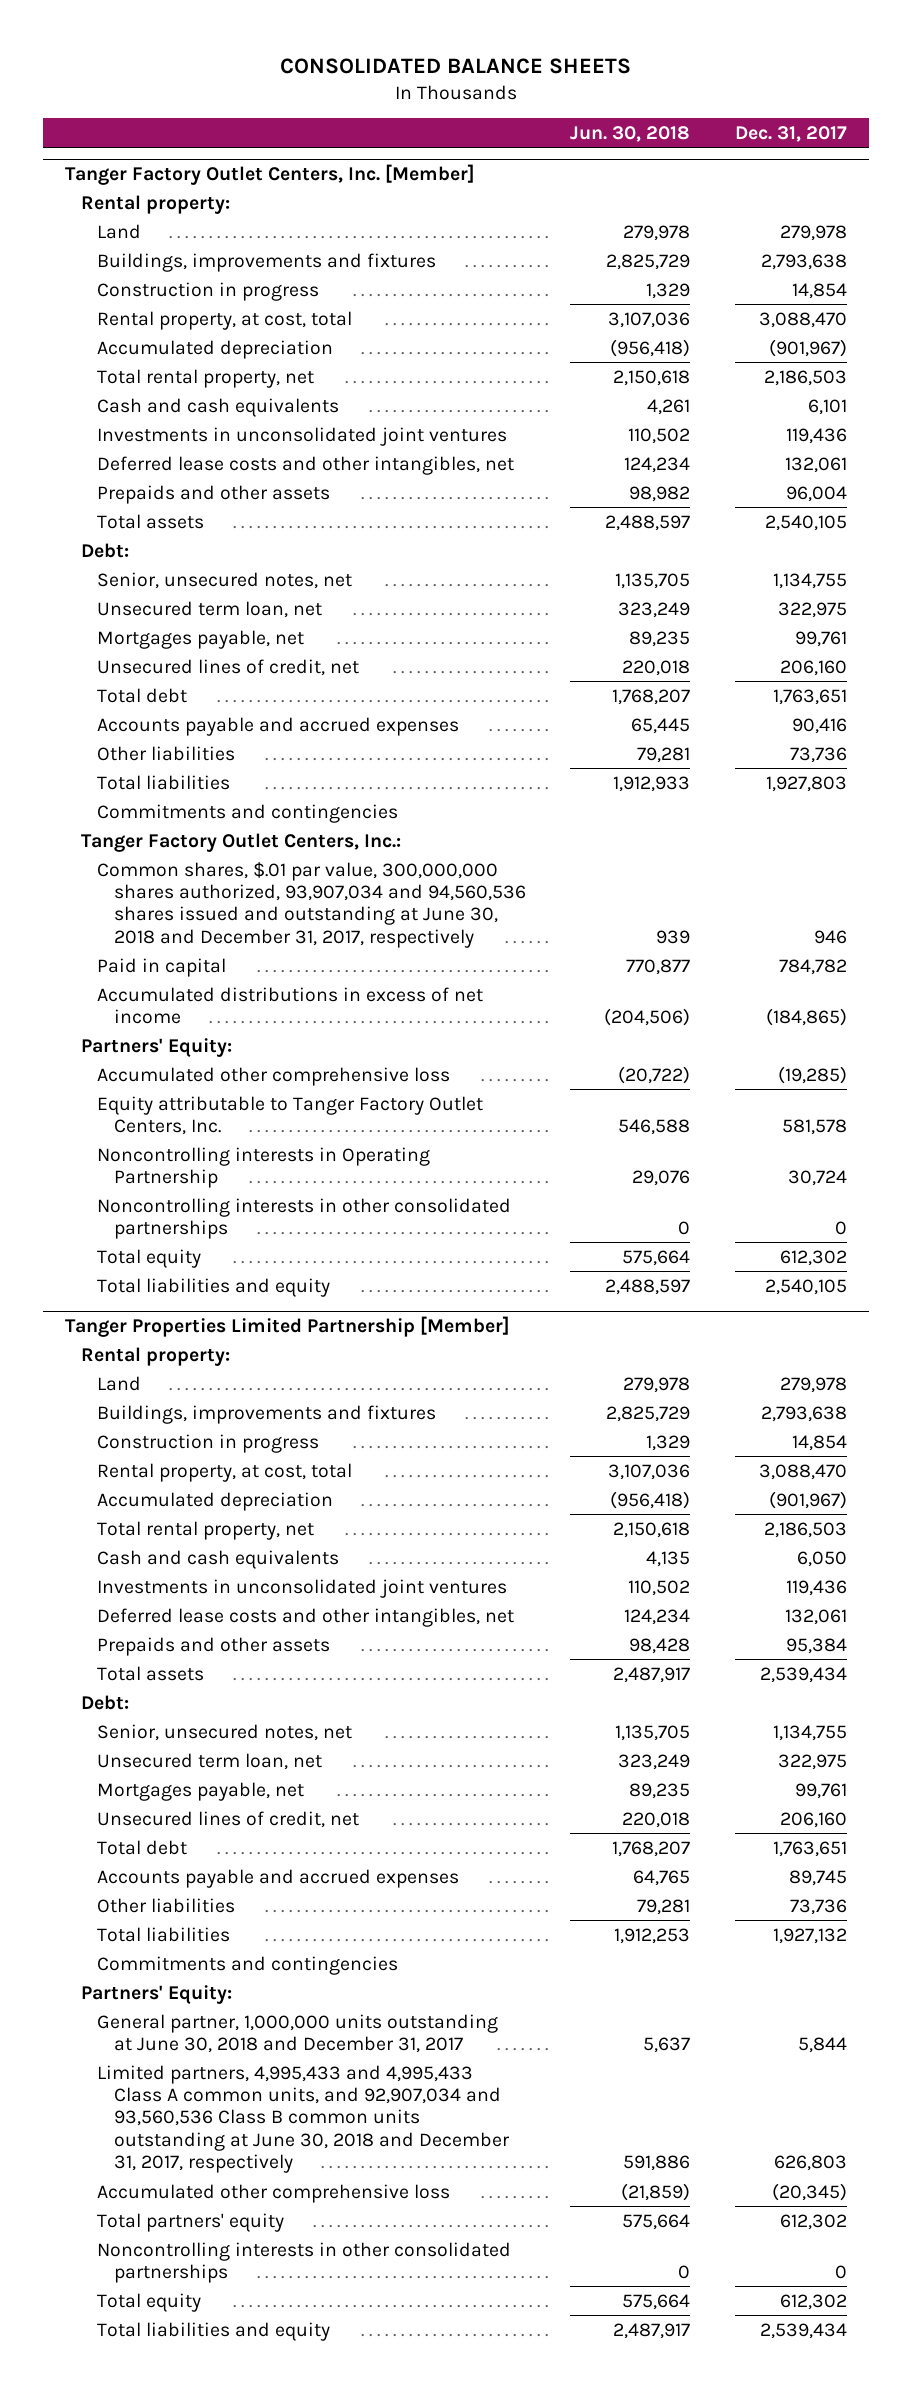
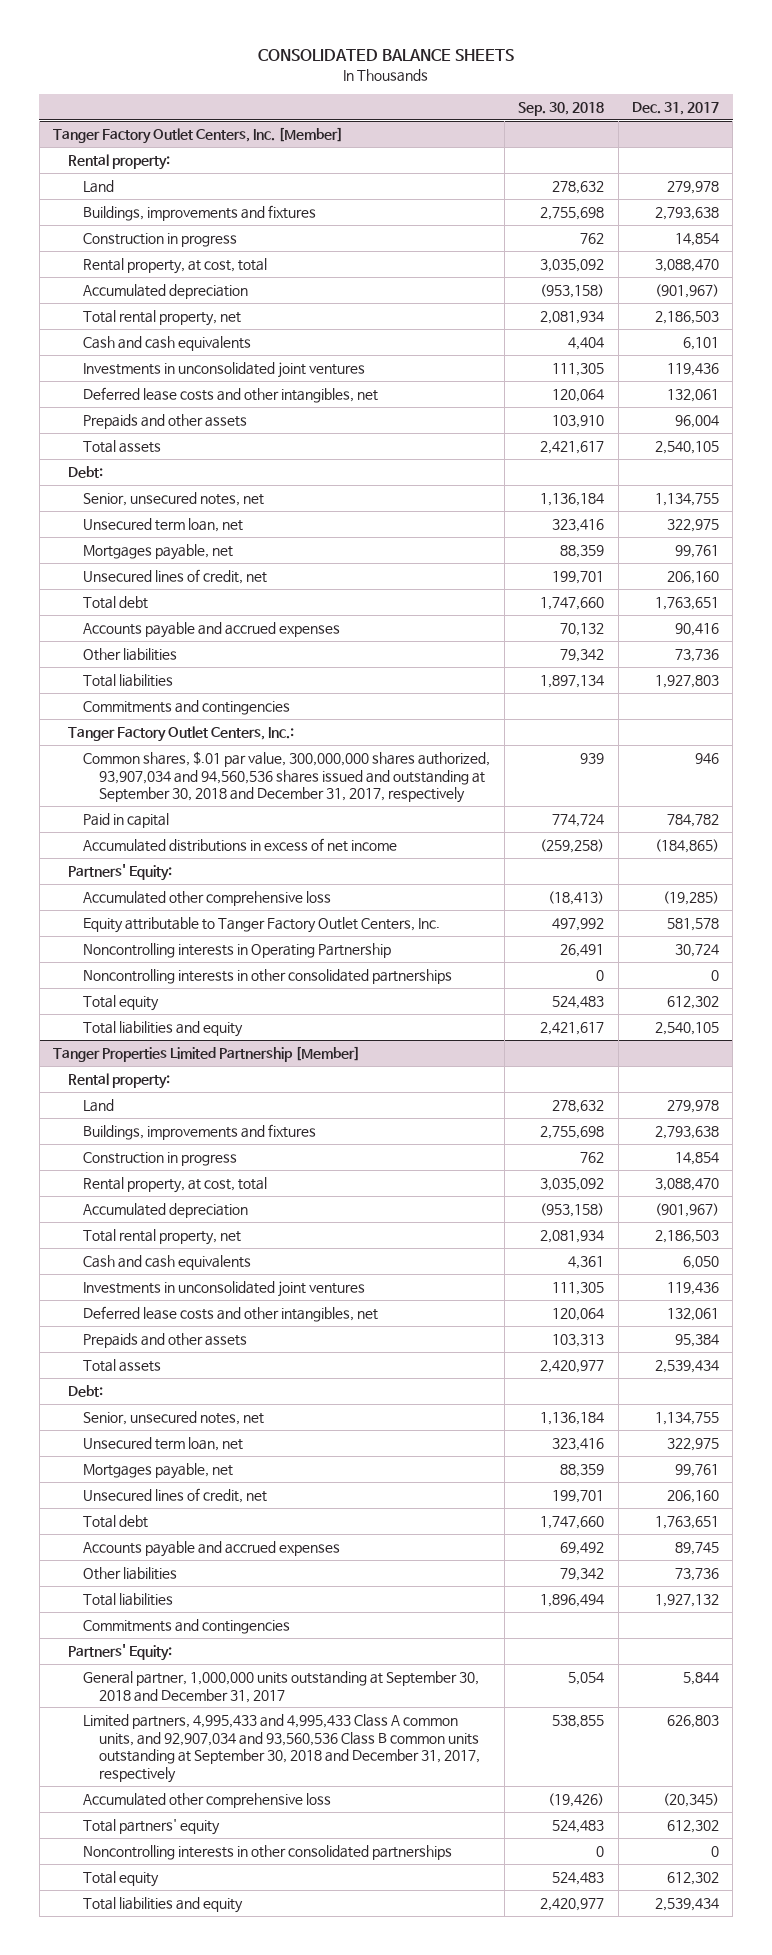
[570,125,691,142] Jun. 30, 2018 -> none
none -> [518,102,605,117] Sep. 30, 2018
[97,861,526,948] Common shares, $.01 par value, 300,000,000 shares authorized, 93,907,034 and 94,560,536 shares issued and outstanding at June 30, 2018 and December 31, 2017, respectively -> [83,750,491,804] Common shares, $.01 par value, 300,000,000 shares authorized, 93,907,034 and 94,560,536 shares issued and outstanding at September 30, 2018 and December 31, 2017, respectively
[97,2013,499,2054] General partner, 1,000,000 units outstanding at June 30, 2018 and December 31, 2017 -> [83,1670,480,1703] General partner, 1,000,000 units outstanding at September 30, 2018 and December 31, 2017
[97,2064,510,2174] Limited partners, 4,995,433 and 4,995,433 Class A common units, and 92,907,034 and 93,560,536 Class B common units outstanding at June 30, 2018 and December 31, 2017, respectively -> [83,1713,480,1784] Limited partners, 4,995,433 and 4,995,433 Class A common units, and 92,907,034 and 93,560,536 Class B common units outstanding at September 30, 2018 and December 31, 2017, respectively

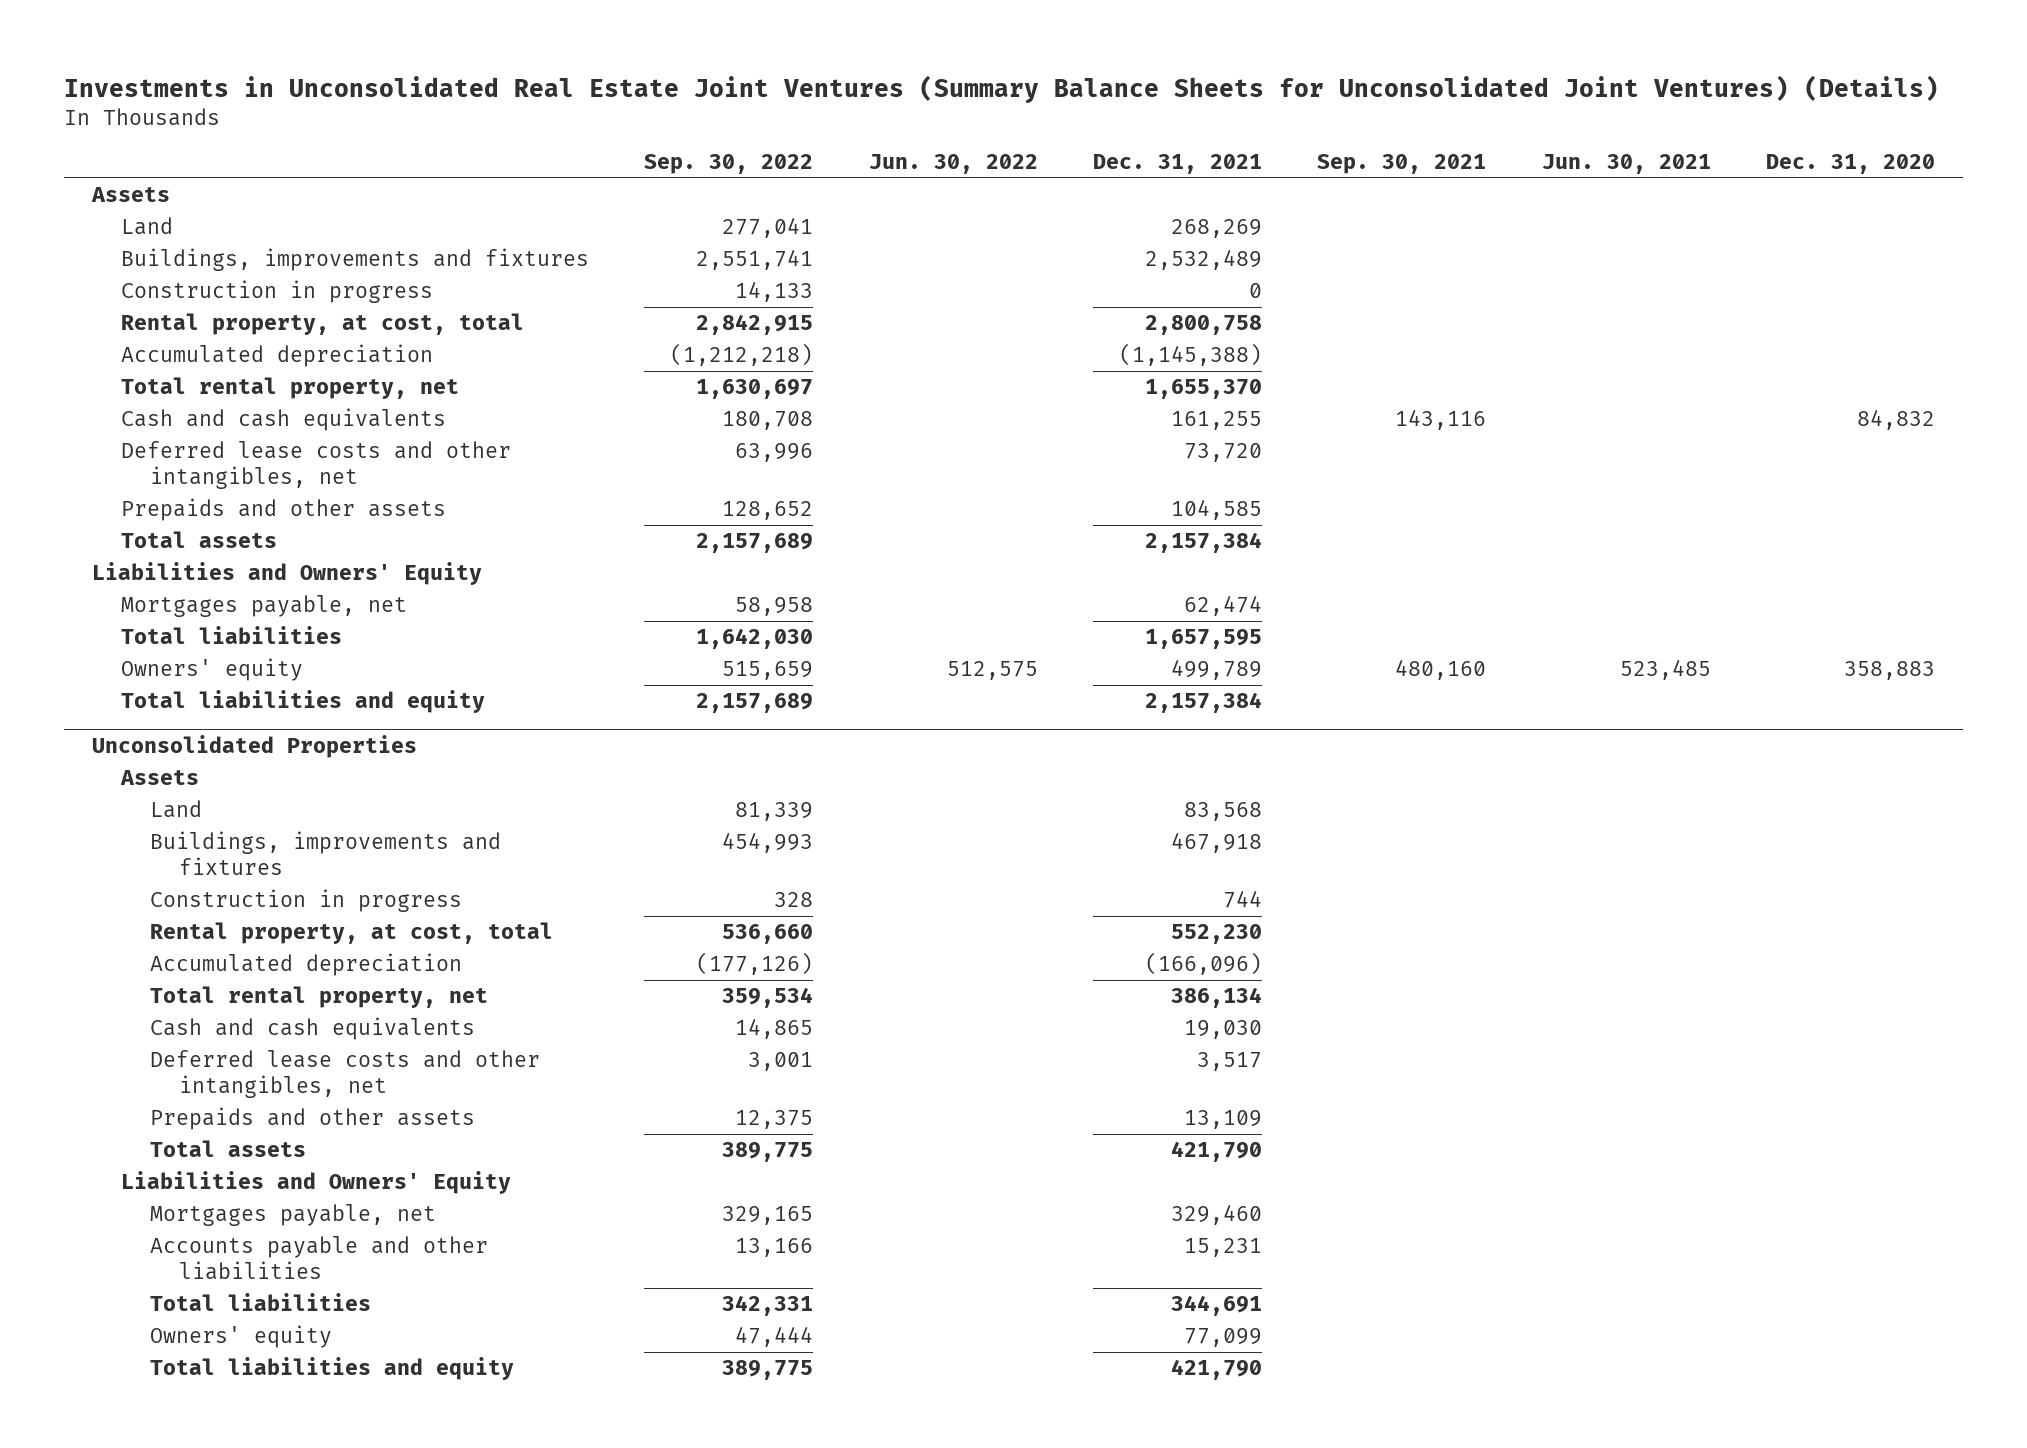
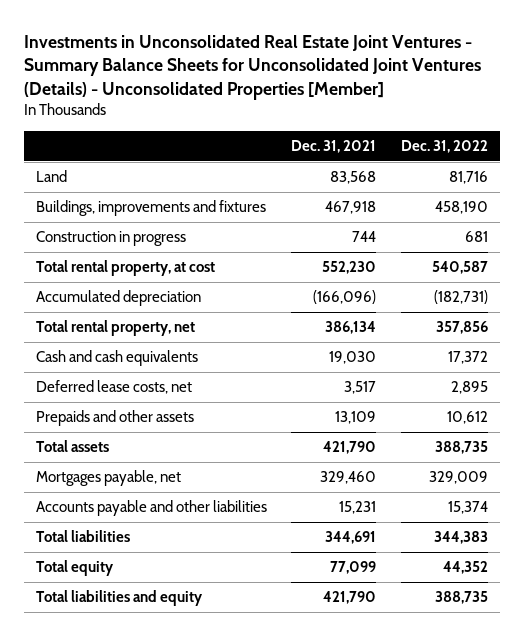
[63,74,1939,103] Investments in Unconsolidated Real Estate Joint Ventures (Summary Balance Sheets for Unconsolidated Joint Ventures) (Details) -> [23,34,481,100] Investments in Unconsolidated Real Estate Joint Ventures - Summary Balance Sheets for Unconsolidated Joint Ventures (Details) - Unconsolidated Properties [Member]
[644,154,814,175] Sep. 30, 2022 -> none
[868,154,1038,175] Jun. 30, 2022 -> none
[1317,154,1487,175] Sep. 30, 2021 -> none
[1541,154,1711,175] Jun. 30, 2021 -> none
[1766,154,1936,175] Dec. 31, 2020 -> none
none -> [400,139,488,153] Dec. 31, 2022
[90,187,170,203] Assets -> none
[120,217,173,236] Land -> none
[120,248,589,272] Buildings, improvements and fixtures -> none
[120,280,433,304] Construction in progress -> none
[120,313,524,336] Rental property, at cost, total -> none
[120,344,433,368] Accumulated depreciation -> none
[120,377,459,400] Total rental property, net -> none
[120,408,446,432] Cash and cash equivalents -> none
[120,441,511,490] Deferred lease costs and other intangibles, net -> none
[120,498,446,522] Prepaids and other assets -> none
[120,531,277,549] Total assets -> none
[91,562,482,586] Liabilities and Owners' Equity -> none
[120,595,407,618] Mortgages payable, net -> none
[120,626,342,645] Total liabilities -> none
[120,658,303,682] Owners' equity -> none
[120,690,485,714] Total liabilities and equity -> none
[91,735,417,759] Unconsolidated Properties -> none
[119,770,199,786] Assets -> none
[149,922,553,945] Rental property, at cost, total -> [36,260,216,277] Total rental property, at cost
[149,1050,540,1099] Deferred lease costs and other intangibles, net -> [36,380,193,395] Deferred lease costs, net
[120,1171,511,1195] Liabilities and Owners' Equity -> none
[149,1325,332,1349] Owners' equity -> [36,560,115,577] Total equity

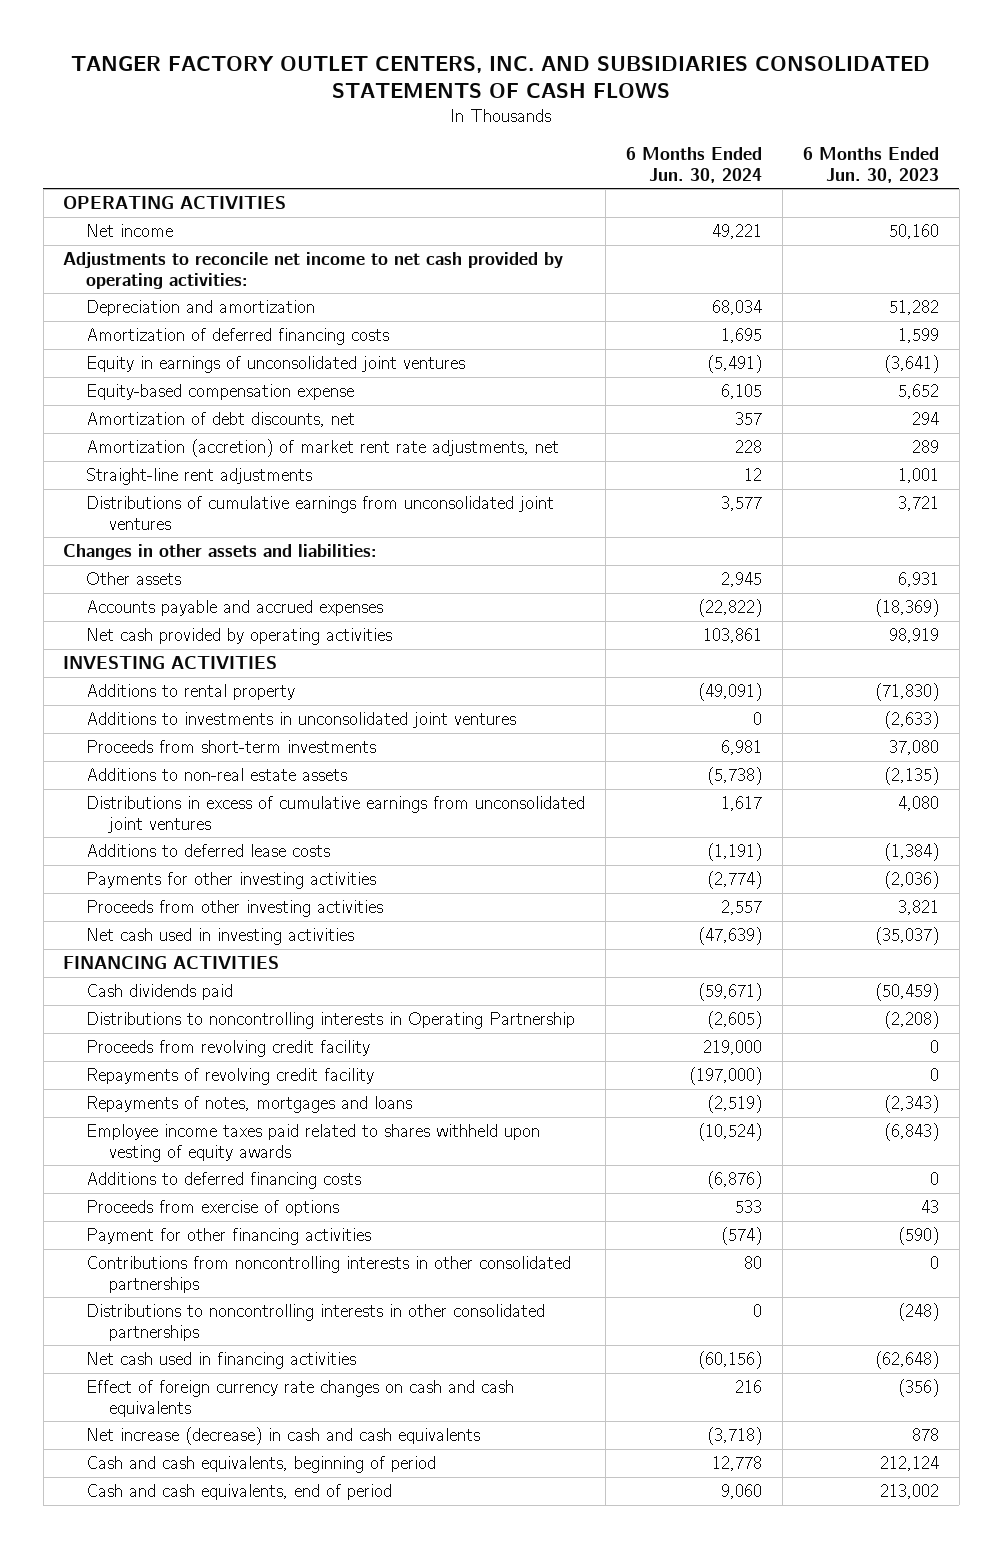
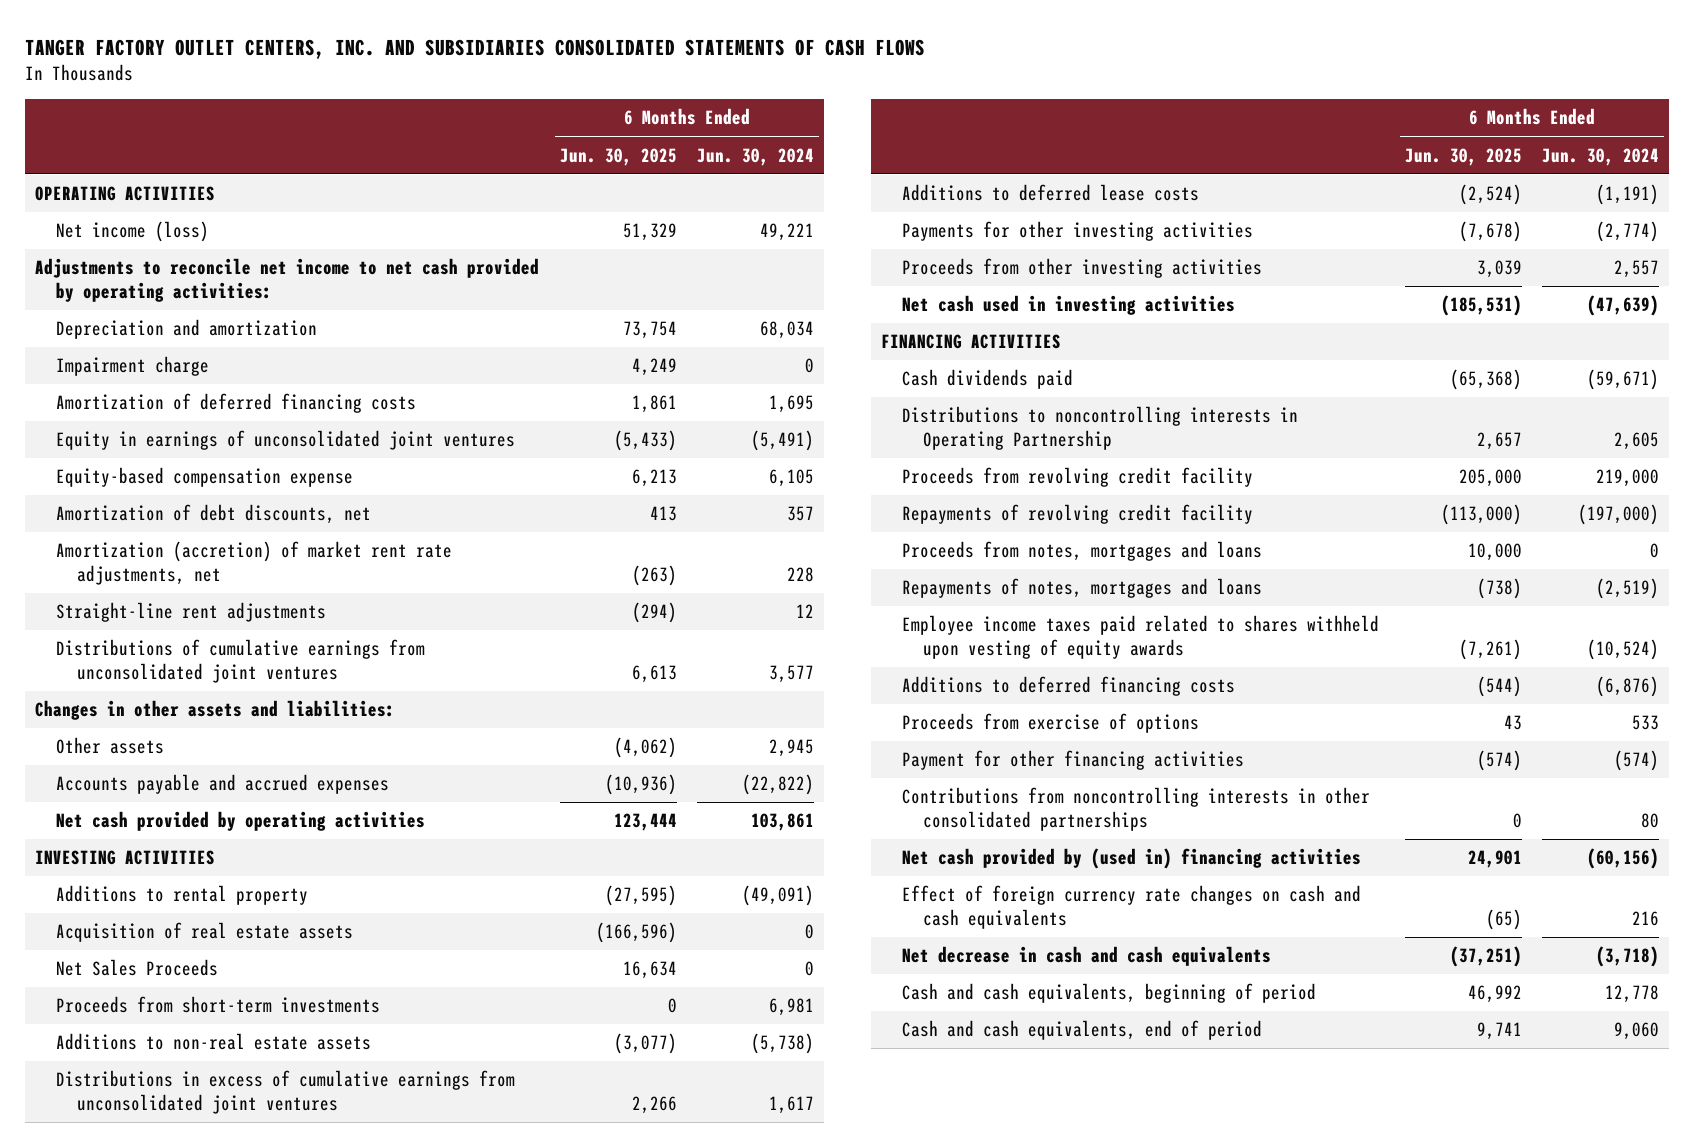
[802,147,939,183] 6 Months Ended Jun. 30, 2023 -> none
none -> [559,147,677,166] Jun. 30, 2025
[86,223,174,237] Net income -> [56,221,210,243] Net income (loss)
none -> [56,356,210,377] Impairment charge
[86,711,517,728] Additions to investments in unconsolidated joint ventures -> none
none -> [56,922,354,943] Acquisition of real estate assets
none -> [56,959,219,977] Net Sales Proceeds
[707,1010,763,1029] (2,605) -> [1614,431,1660,450] 2,605
none -> [901,541,1262,562] Proceeds from notes, mortgages and loans
[86,1303,546,1341] Distributions to noncontrolling interests in other consolidated partnerships -> none
[86,1351,357,1369] Net cash used in financing activities -> [901,848,1361,870] Net cash provided by (used in) financing activities
[86,1426,481,1445] Net increase (decrease) in cash and cash equivalents -> [901,946,1271,967] Net decrease in cash and cash equivalents

